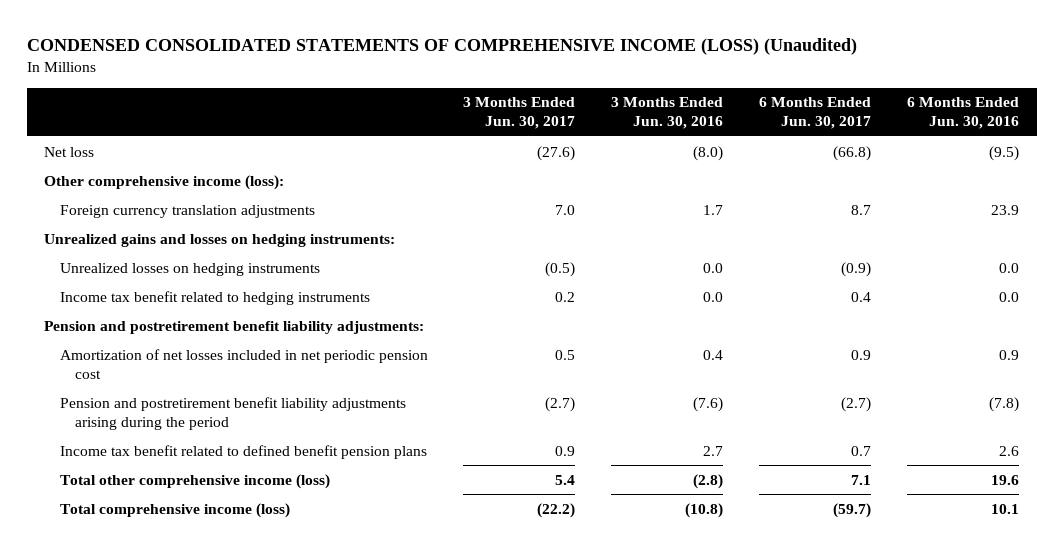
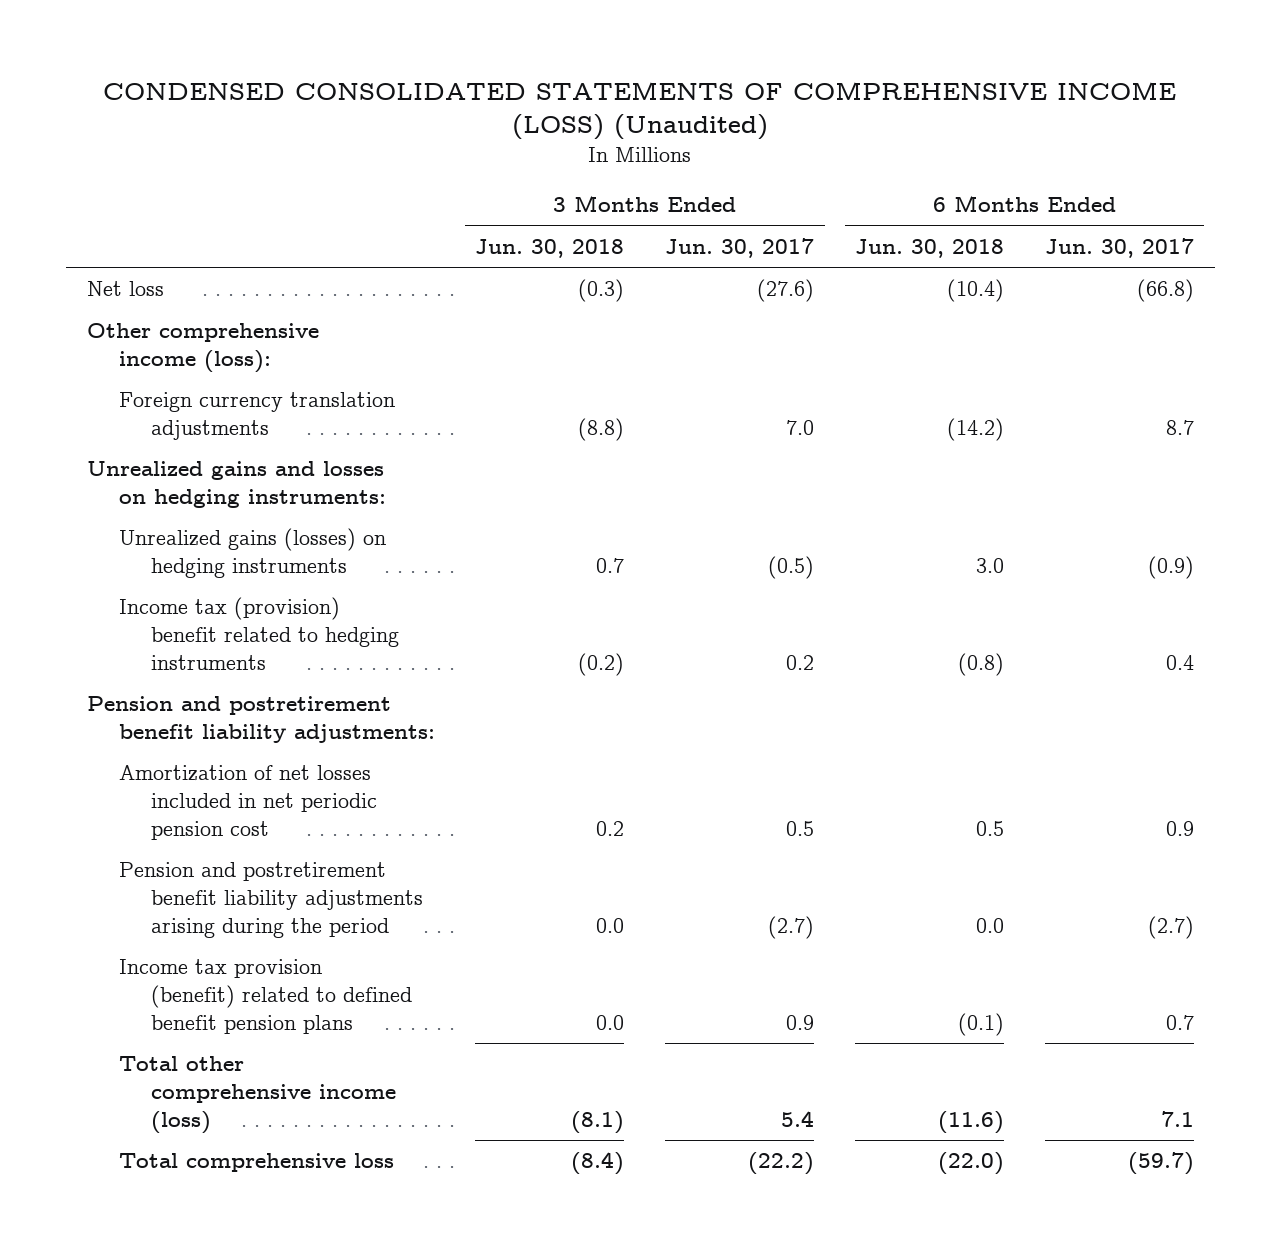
[611,97,724,130] 3 Months Ended Jun. 30, 2016 -> none
[906,97,1019,130] 6 Months Ended Jun. 30, 2016 -> none
none -> [475,238,625,258] Jun. 30, 2018
none -> [855,238,1005,258] Jun. 30, 2018
[59,262,320,276] Unrealized losses on hedging instruments -> [118,528,386,579] Unrealized gains (losses) on hedging instruments
[59,290,370,305] Income tax benefit related to hedging instruments -> [118,597,399,670] Income tax (provision) benefit related to hedging instruments
[59,444,427,459] Income tax benefit related to defined benefit pension plans -> [118,959,412,1034] Income tax provision (benefit) related to defined benefit pension plans
[59,502,290,518] Total comprehensive income (loss) -> [118,1153,394,1173] Total comprehensive loss

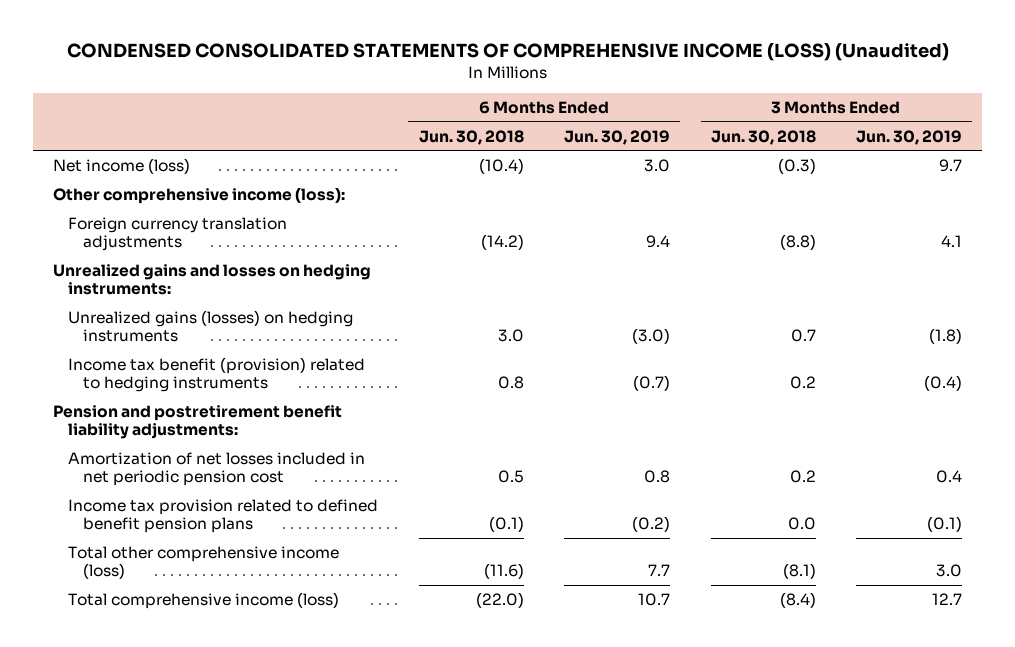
[665,237,815,258] Jun. 30, 2017 -> none
[1045,237,1195,258] Jun. 30, 2017 -> none
none -> [564,129,671,145] Jun. 30, 2019
none -> [856,129,963,145] Jun. 30, 2019
[86,281,164,297] Net loss -> [53,157,191,174] Net income (loss)
[118,597,399,670] Income tax (provision) benefit related to hedging instruments -> [68,356,366,393] Income tax benefit (provision) related to hedging instruments
[578,652,625,676] (0.2) -> [789,376,816,390] 0.2
[958,652,1005,676] (0.8) -> [497,376,524,390] 0.8
[118,862,423,938] Pension and postretirement benefit liability adjustments arising during the period -> none
[118,959,412,1034] Income tax provision (benefit) related to defined benefit pension plans -> [68,498,379,534] Income tax provision related to defined benefit pension plans
[118,1153,394,1173] Total comprehensive loss -> [68,591,340,609] Total comprehensive income (loss)

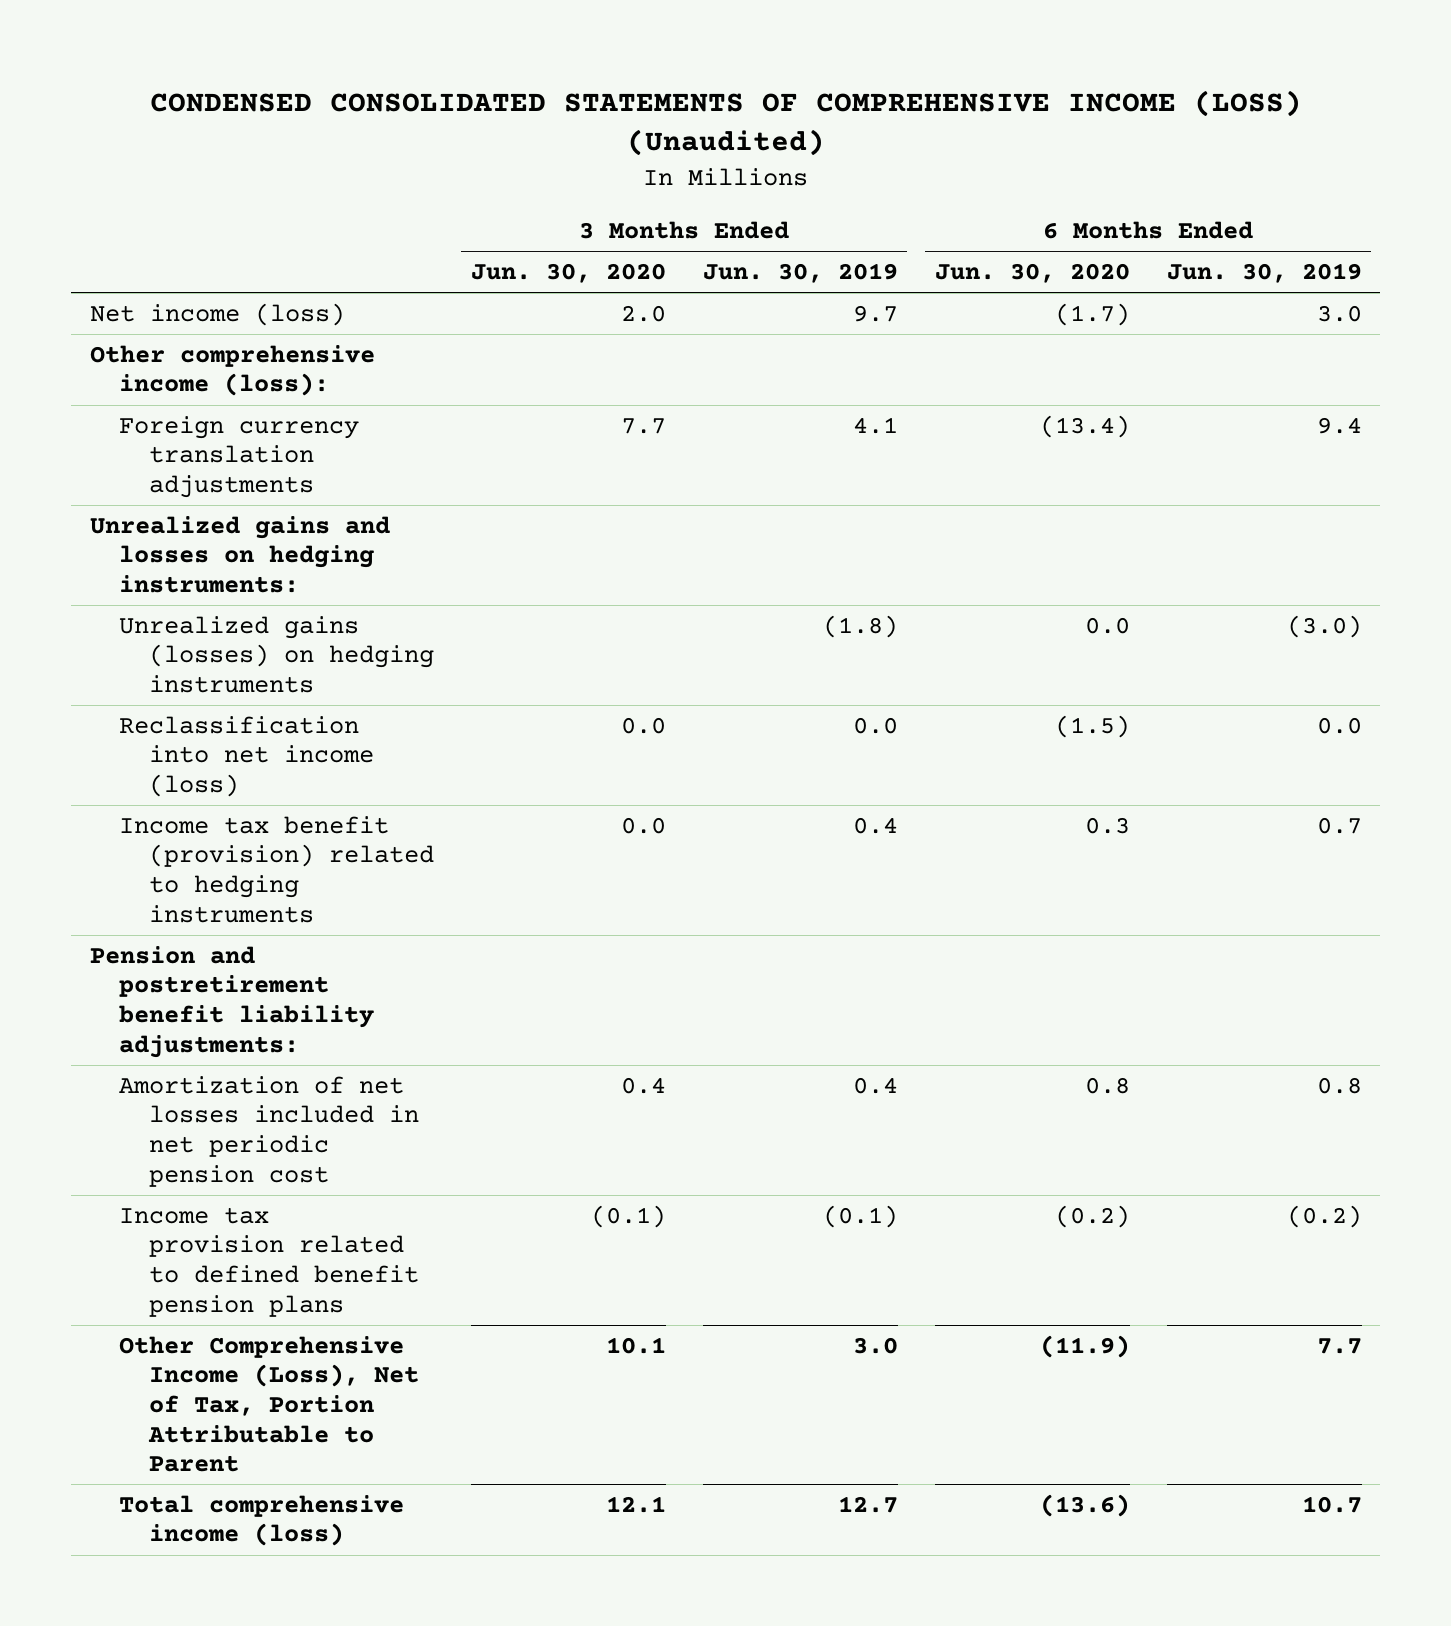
[418,129,524,145] Jun. 30, 2018 -> none
[710,129,816,145] Jun. 30, 2018 -> none
none -> [470,262,666,283] Jun. 30, 2020
none -> [934,262,1130,283] Jun. 30, 2020
none -> [119,715,374,798] Reclassification into net income (loss)
[633,375,671,392] (0.7) -> [1316,816,1362,834] 0.7
[924,375,963,392] (0.4) -> [852,816,898,834] 0.4
[68,545,340,580] Total other comprehensive income (loss) -> [119,1335,419,1473] Other Comprehensive Income (Loss), Net of Tax, Portion Attributable to Parent

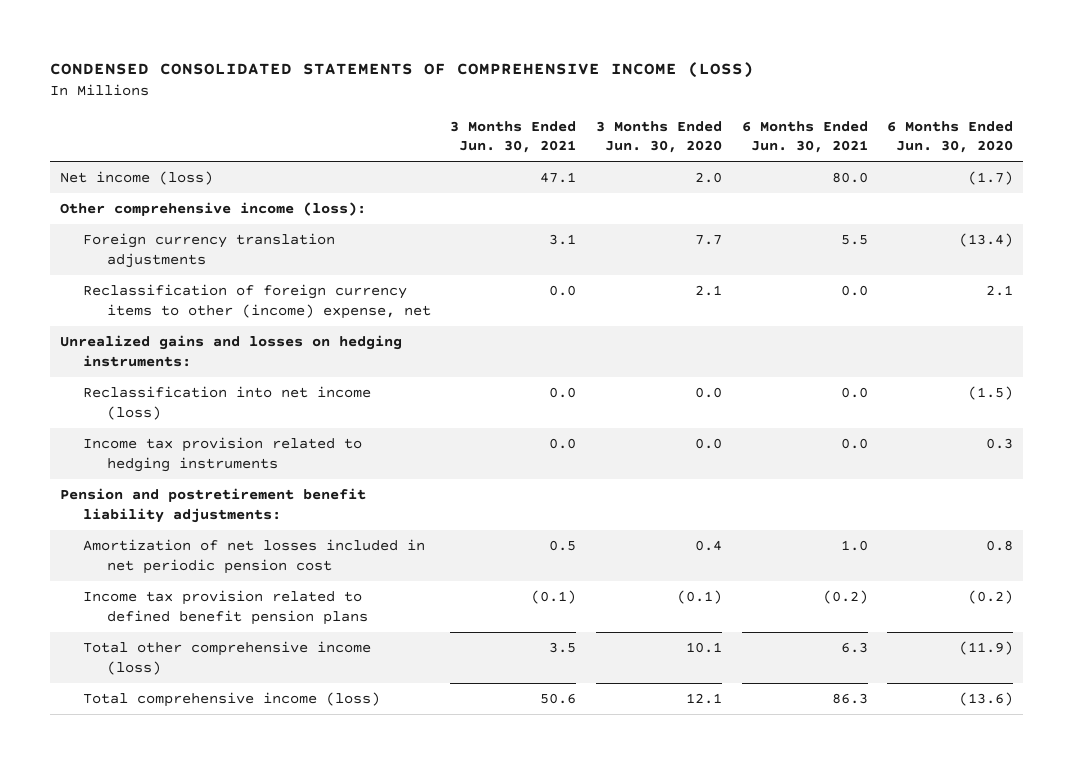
[149,89,1302,157] CONDENSED CONSOLIDATED STATEMENTS OF COMPREHENSIVE INCOME (LOSS) (Unaudited) -> [50,62,755,79] CONDENSED CONSOLIDATED STATEMENTS OF COMPREHENSIVE INCOME (LOSS)
[702,262,898,283] Jun. 30, 2019 -> none
[1166,262,1362,283] Jun. 30, 2019 -> none
none -> [450,120,577,154] 3 Months Ended Jun. 30, 2021
none -> [741,120,868,154] 6 Months Ended Jun. 30, 2021
none -> [83,284,431,319] Reclassification of foreign currency items to other (income) expense, net
[119,615,434,694] Unrealized gains (losses) on hedging instruments -> none
[119,815,434,923] Income tax benefit (provision) related to hedging instruments -> [83,437,363,472] Income tax provision related to hedging instruments
[119,1335,419,1473] Other Comprehensive Income (Loss), Net of Tax, Portion Attributable to Parent -> [83,641,372,675] Total other comprehensive income (loss)

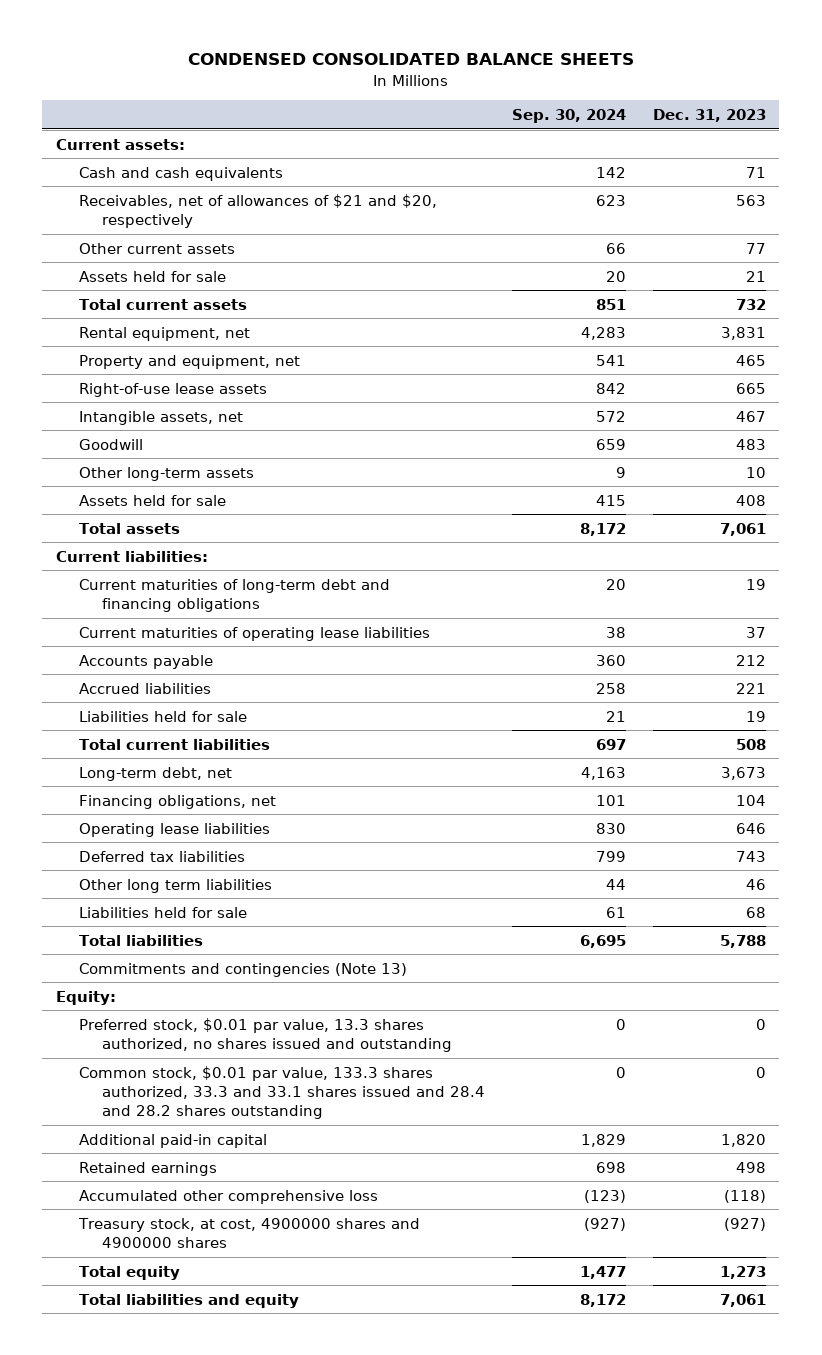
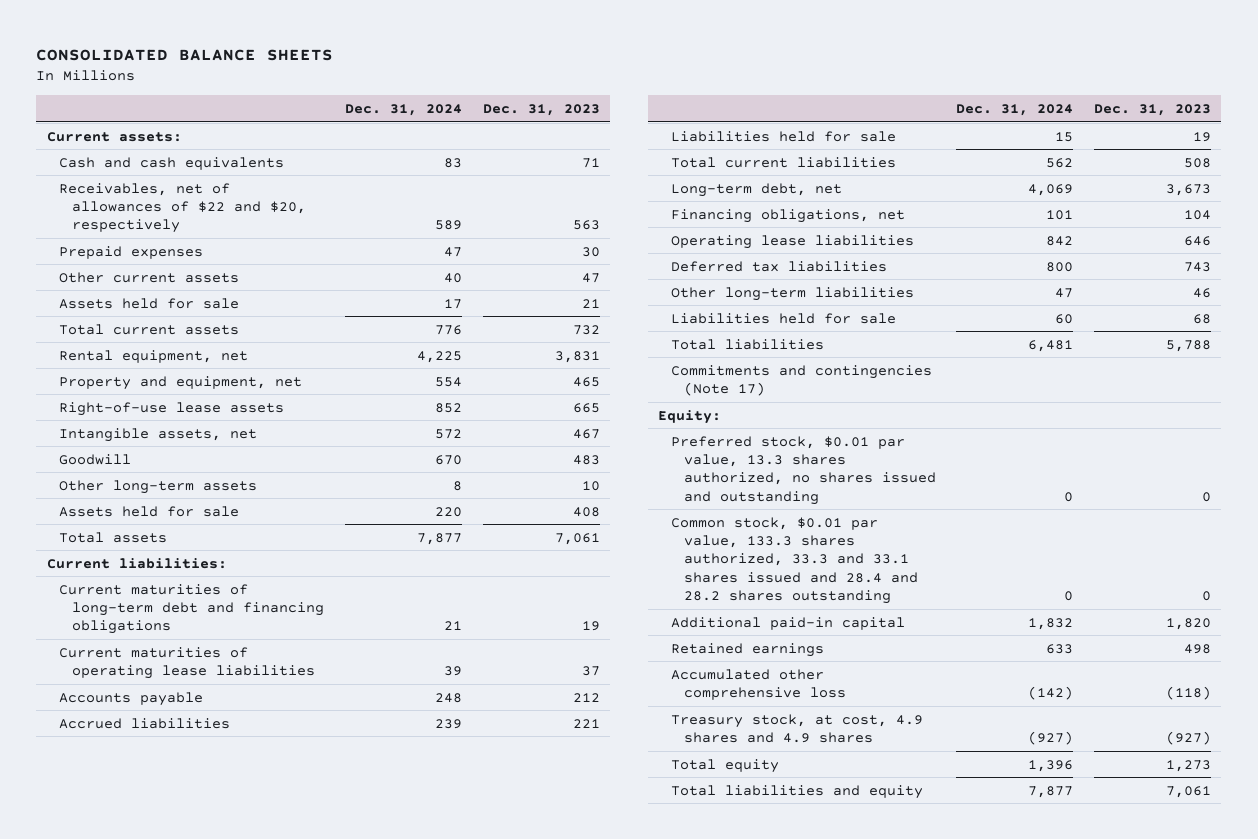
[187,53,634,66] CONDENSED CONSOLIDATED BALANCE SHEETS -> [36,48,334,61] CONSOLIDATED BALANCE SHEETS
[512,109,627,124] Sep. 30, 2024 -> none
none -> [344,104,462,117] Dec. 31, 2024
[79,193,438,228] Receivables, net of allowances of $21 and $20, respectively -> [59,182,307,234] Receivables, net of allowances of $22 and $20, respectively
none -> [59,245,204,259] Prepaid expenses
[745,242,766,254] 77 -> [581,272,600,283] 47
[79,878,273,893] Other long term liabilities -> [670,286,914,301] Other long-term liabilities
[79,962,408,977] Commitments and contingencies (Note 13) -> [670,364,932,396] Commitments and contingencies (Note 17)
[78,1217,421,1248] Treasury stock, at cost, 4900000 shares and 4900000 shares -> [670,713,923,743] Treasury stock, at cost, 4.9 shares and 4.9 shares

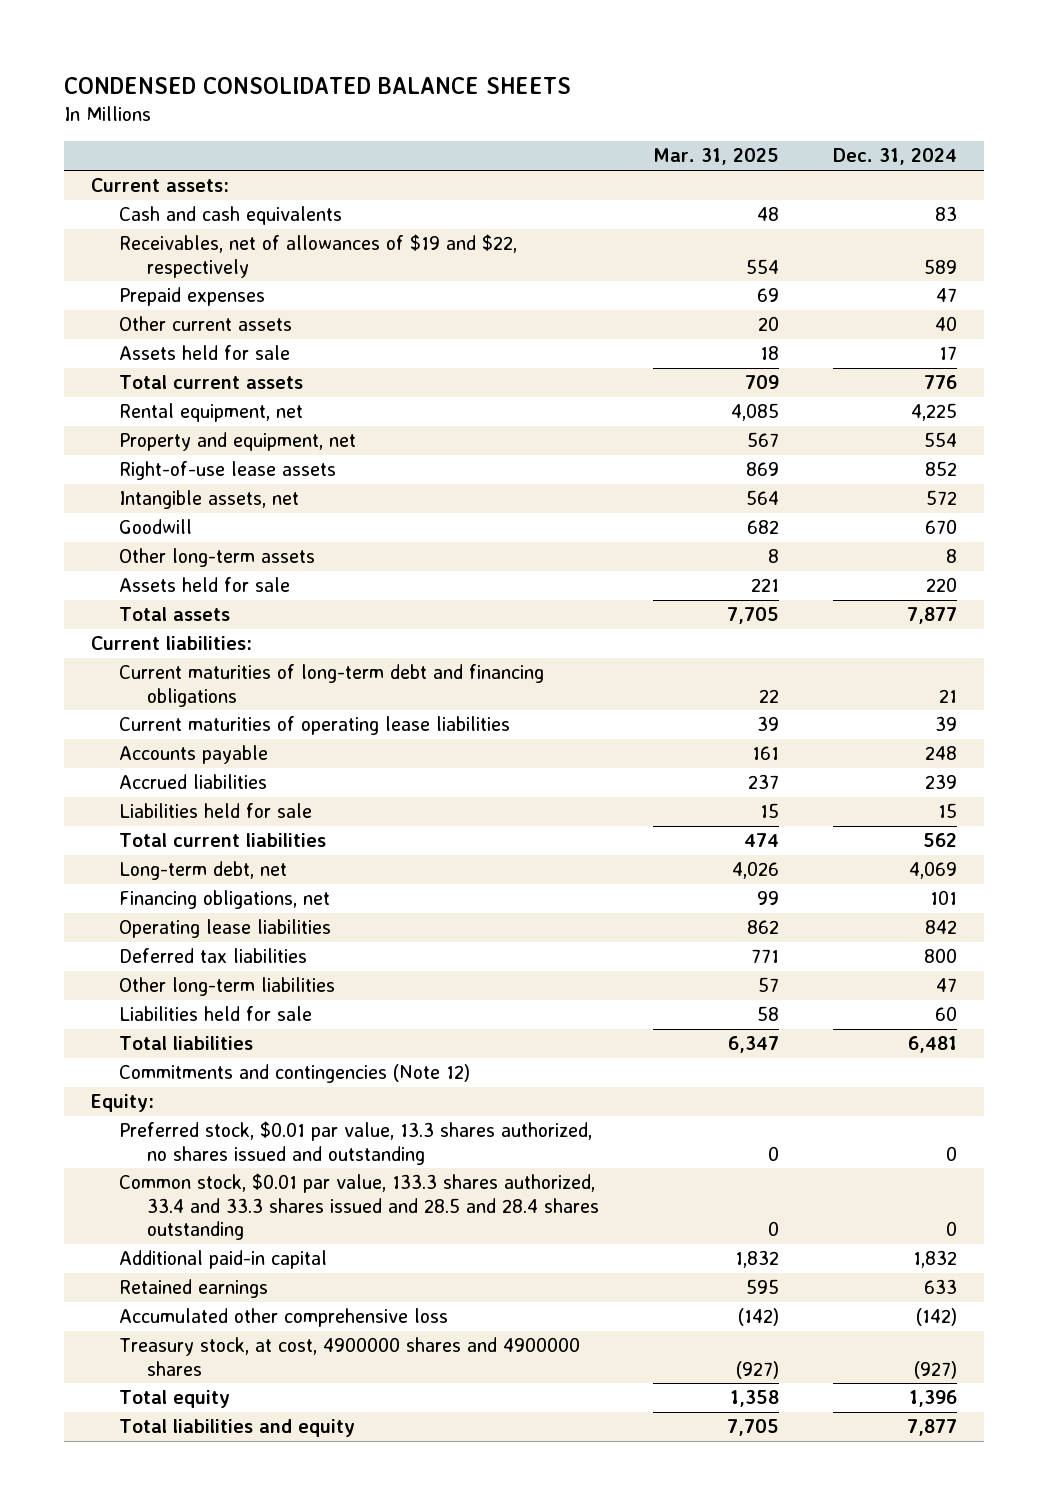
[36,48,334,61] CONSOLIDATED BALANCE SHEETS -> [63,77,571,95] CONDENSED CONSOLIDATED BALANCE SHEETS
[482,104,600,117] Dec. 31, 2023 -> none
none -> [653,148,780,166] Mar. 31, 2025
[59,182,307,234] Receivables, net of allowances of $22 and $20, respectively -> [118,234,517,278] Receivables, net of allowances of $19 and $22, respectively
[670,364,932,396] Commitments and contingencies (Note 17) -> [118,1064,470,1084] Commitments and contingencies (Note 12)
[670,516,918,604] Common stock, $0.01 par value, 133.3 shares authorized, 33.3 and 33.1 shares issued and 28.4 and 28.2 shares outstanding -> [118,1173,600,1240] Common stock, $0.01 par value, 133.3 shares authorized, 33.4 and 33.3 shares issued and 28.5 and 28.4 shares outstanding
[670,713,923,743] Treasury stock, at cost, 4.9 shares and 4.9 shares -> [118,1337,580,1376] Treasury stock, at cost, 4900000 shares and 4900000 shares

